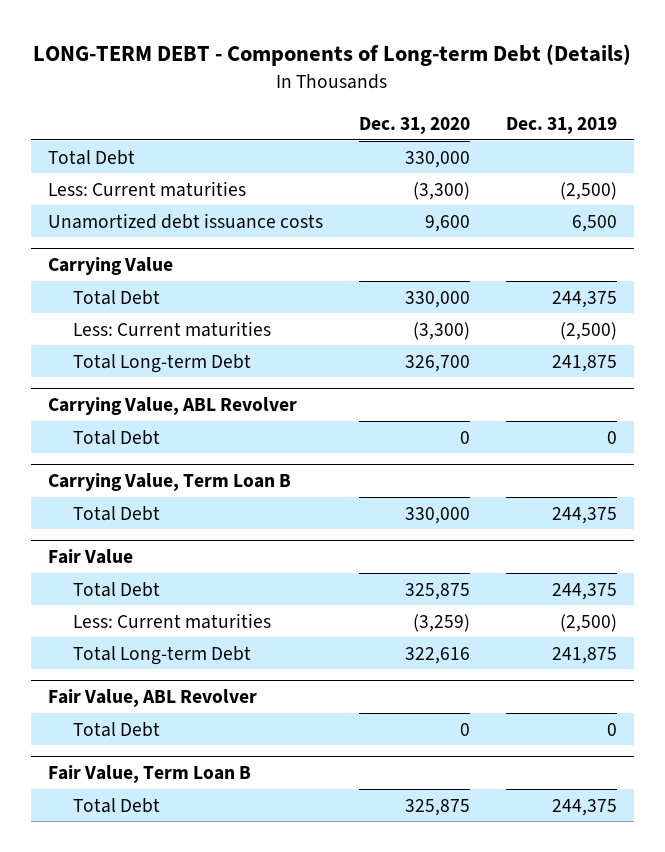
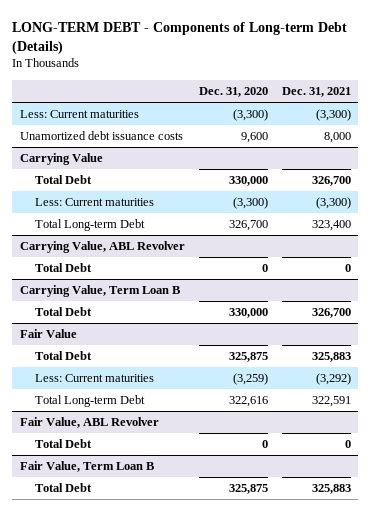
[505,117,617,135] Dec. 31, 2019 -> none
none -> [282,86,352,97] Dec. 31, 2021
[48,149,136,165] Total Debt -> none

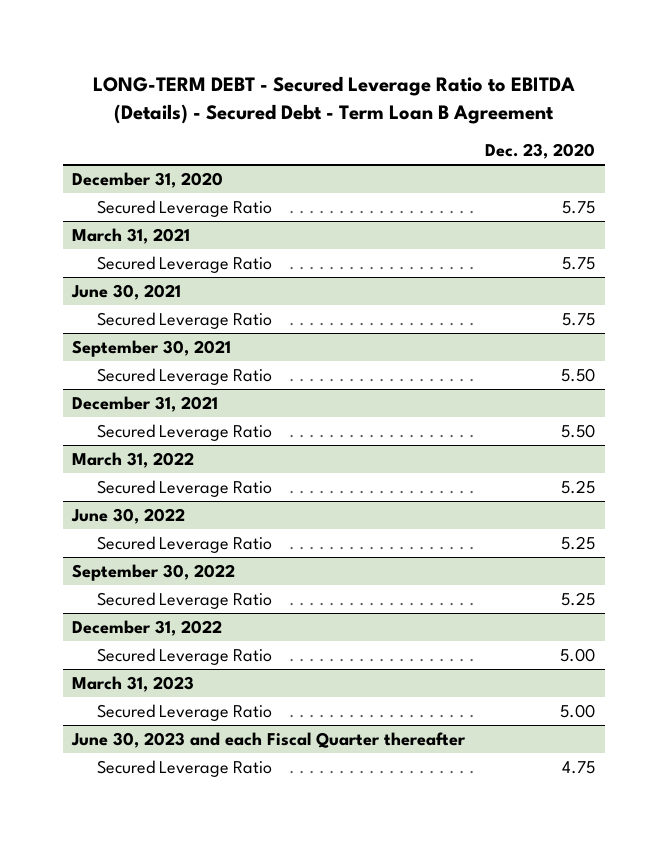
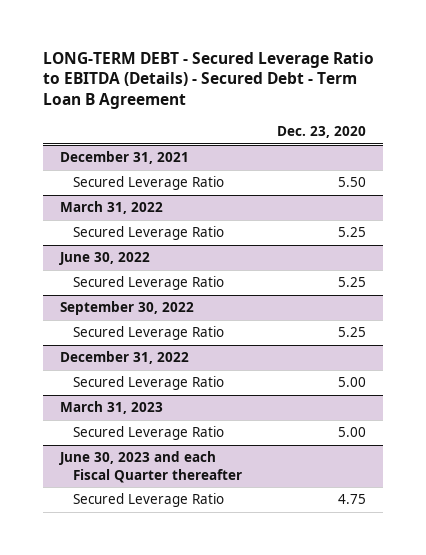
[72,171,224,188] December 31, 2020 -> none
[97,199,273,217] Secured Leverage Ratio -> none
[72,227,191,244] March 31, 2021 -> none
[97,255,273,273] Secured Leverage Ratio -> none
[71,283,182,300] June 30, 2021 -> none
[97,311,273,329] Secured Leverage Ratio -> none
[72,339,232,357] September 30, 2021 -> none
[97,367,273,385] Secured Leverage Ratio -> none

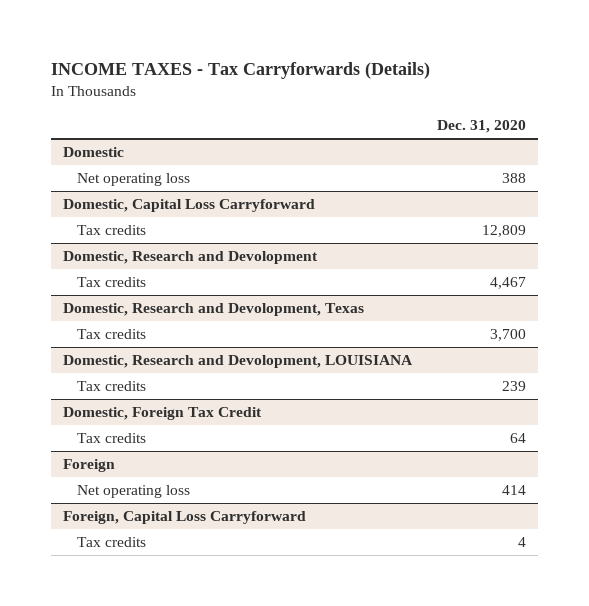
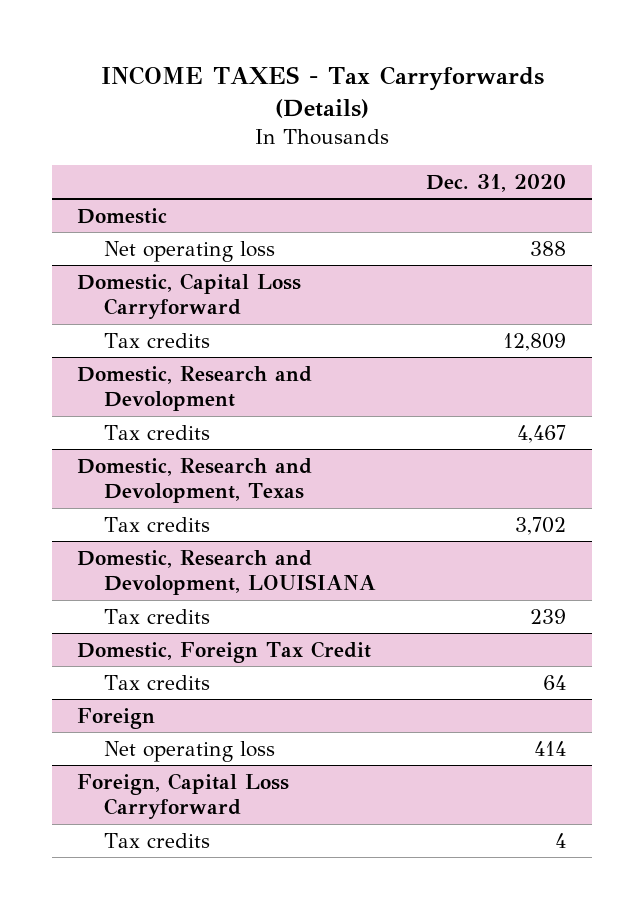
[489,329,526,342] 3,700 -> [515,516,567,535] 3,702

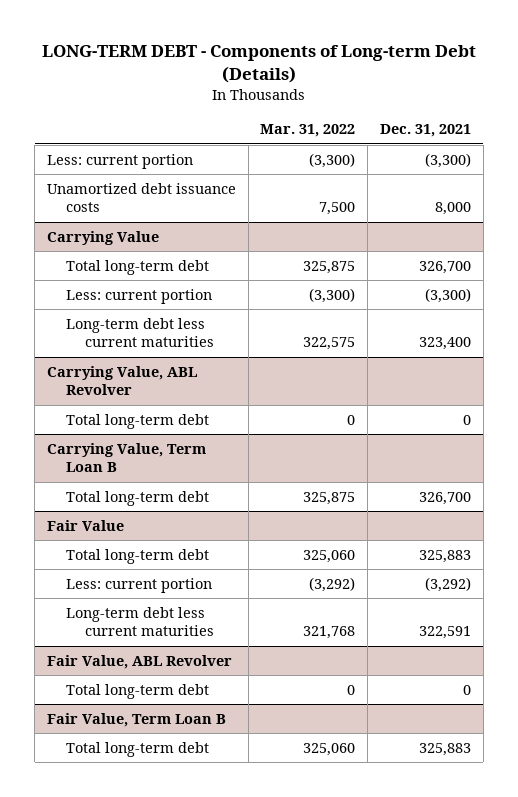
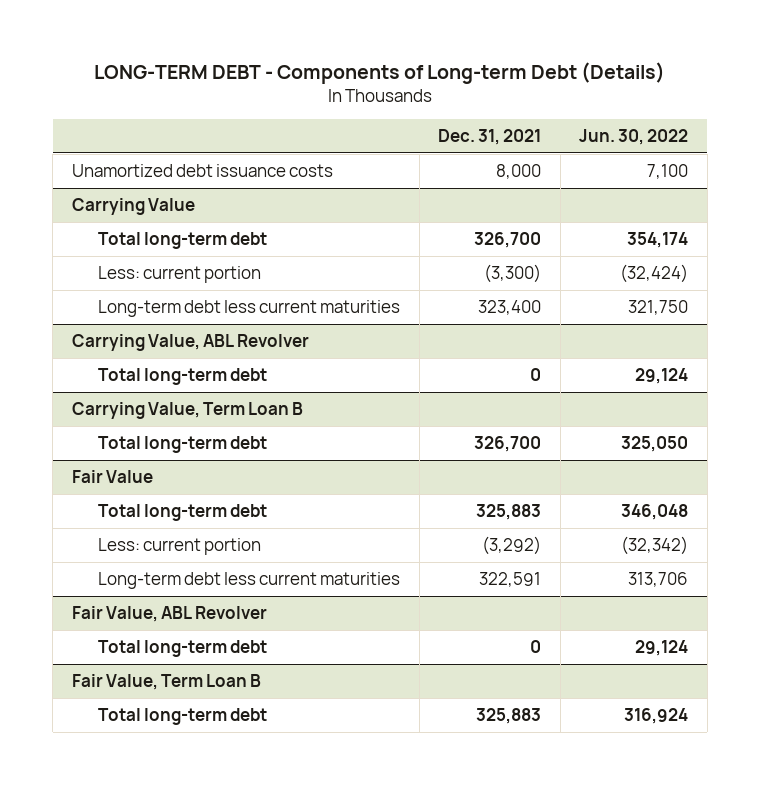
[260,124,356,138] Mar. 31, 2022 -> none
none -> [579,128,689,145] Jun. 30, 2022
[46,153,193,169] Less: current portion -> none

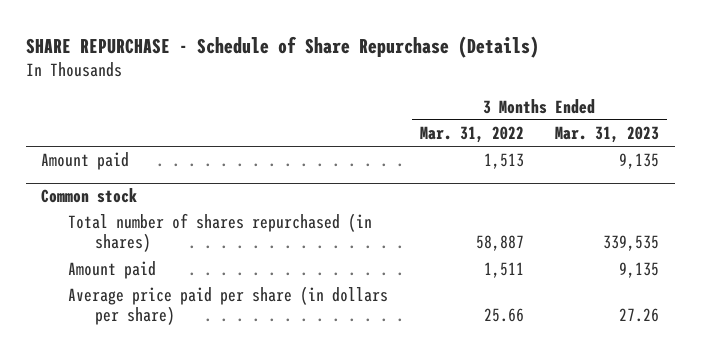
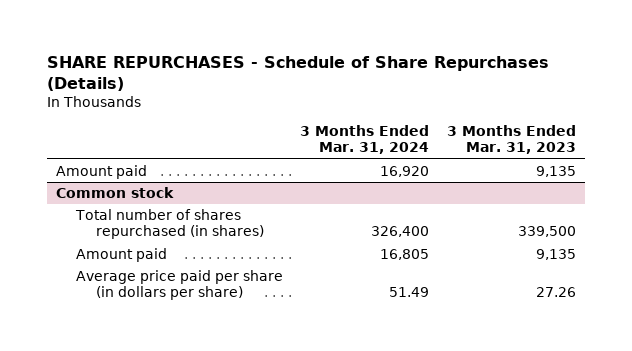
[25,35,539,58] SHARE REPURCHASE - Schedule of Share Repurchase (Details) -> [46,55,549,91] SHARE REPURCHASES - Schedule of Share Repurchases (Details)
[419,125,524,143] Mar. 31, 2022 -> none
none -> [300,125,430,155] 3 Months Ended Mar. 31, 2024
[603,235,660,252] 339,535 -> [517,226,576,238] 339,500

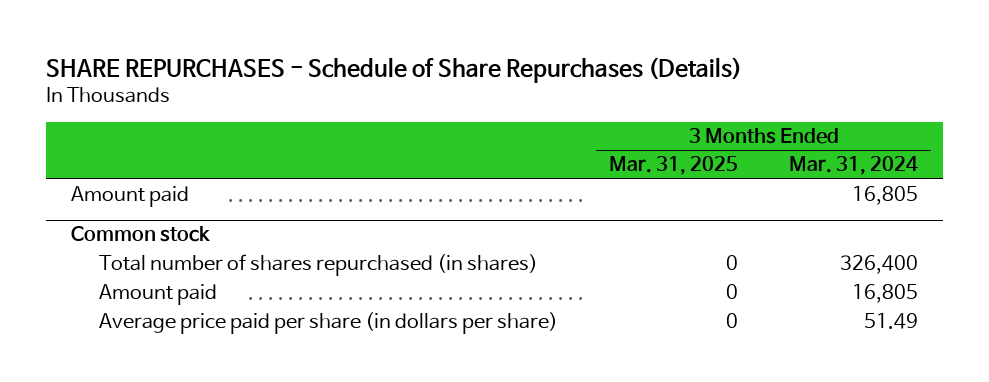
[446,125,576,155] 3 Months Ended Mar. 31, 2023 -> none
none -> [609,156,739,176] Mar. 31, 2025
[380,166,430,178] 16,920 -> [852,186,919,206] 16,805

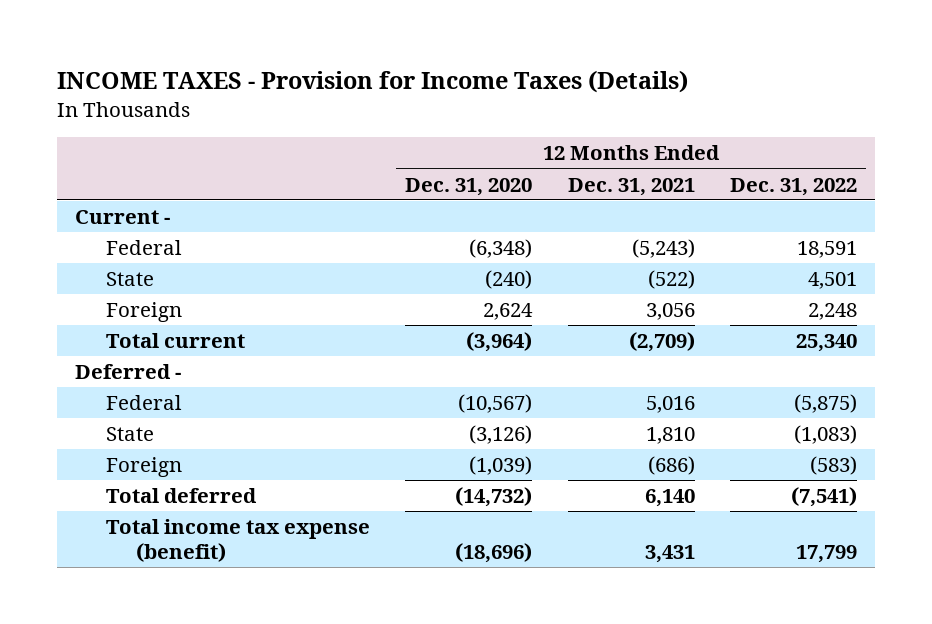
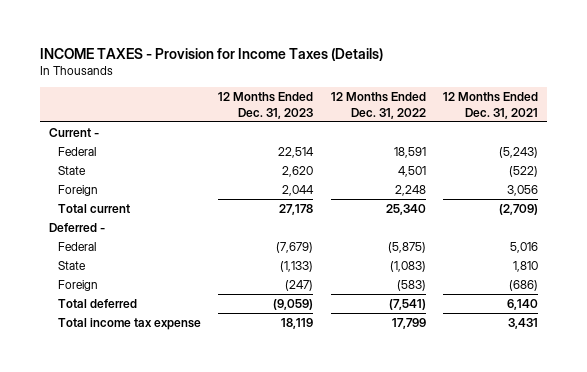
[405,177,533,196] Dec. 31, 2020 -> none
none -> [218,92,314,119] 12 Months Ended Dec. 31, 2023
[105,518,370,562] Total income tax expense (benefit) -> [57,318,201,331] Total income tax expense

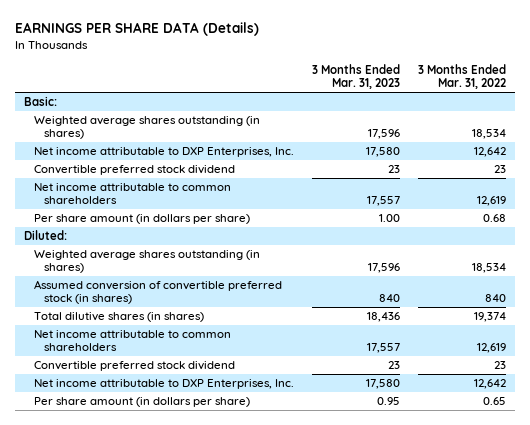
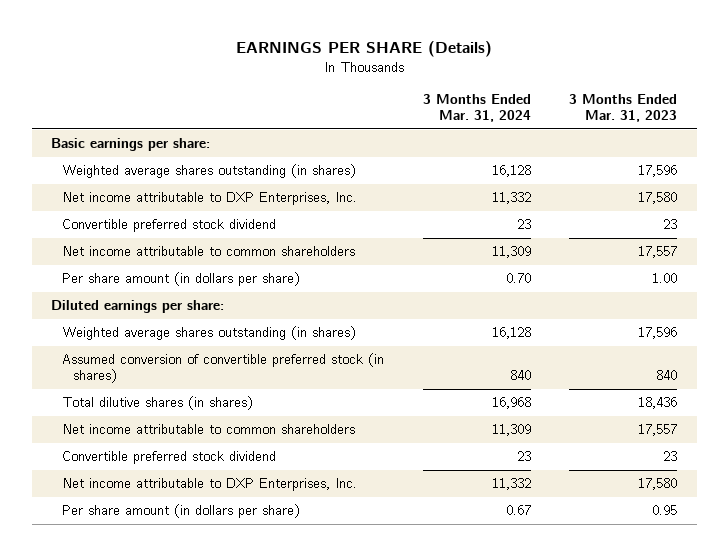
[15,22,260,37] EARNINGS PER SHARE DATA (Details) -> [236,41,493,58] EARNINGS PER SHARE (Details)
[417,63,506,90] 3 Months Ended Mar. 31, 2022 -> none
none -> [422,94,531,123] 3 Months Ended Mar. 31, 2024
[24,96,58,107] Basic: -> [50,138,210,152] Basic earnings per share:
[24,230,68,241] Diluted: -> [50,300,224,314] Diluted earnings per share:

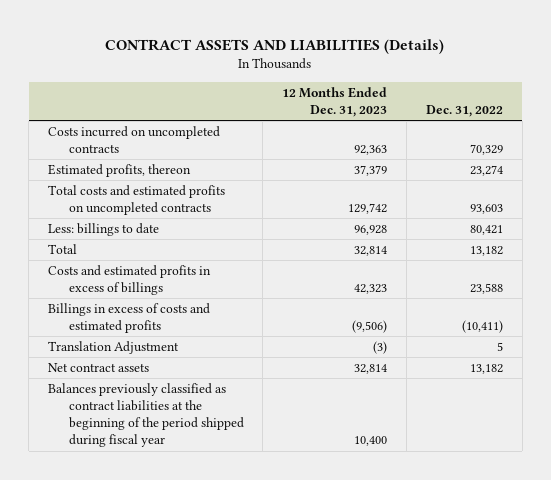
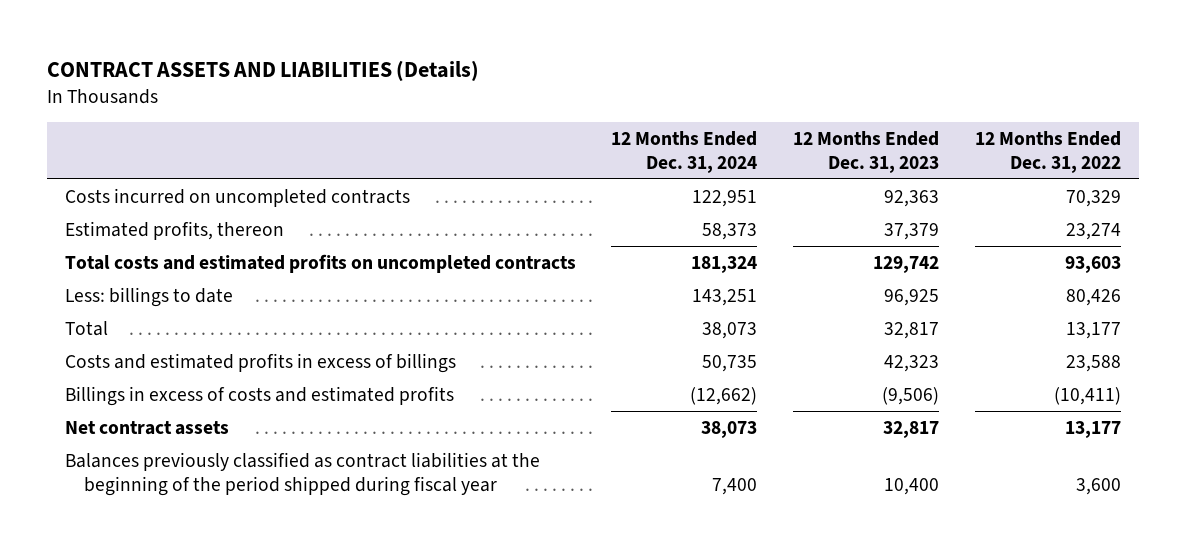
[425,105,503,118] Dec. 31, 2022 -> none
none -> [611,130,758,173] 12 Months Ended Dec. 31, 2024
none -> [975,130,1122,173] 12 Months Ended Dec. 31, 2022
[354,225,388,236] 96,928 -> [884,288,940,306] 96,925
[354,246,388,257] 32,814 -> [884,321,940,339] 32,817
[48,341,180,355] Translation Adjustment -> none
[354,364,388,375] 32,814 -> [883,420,940,438] 32,817

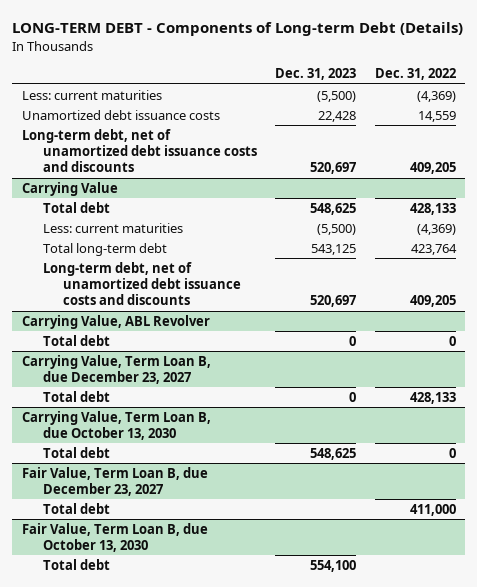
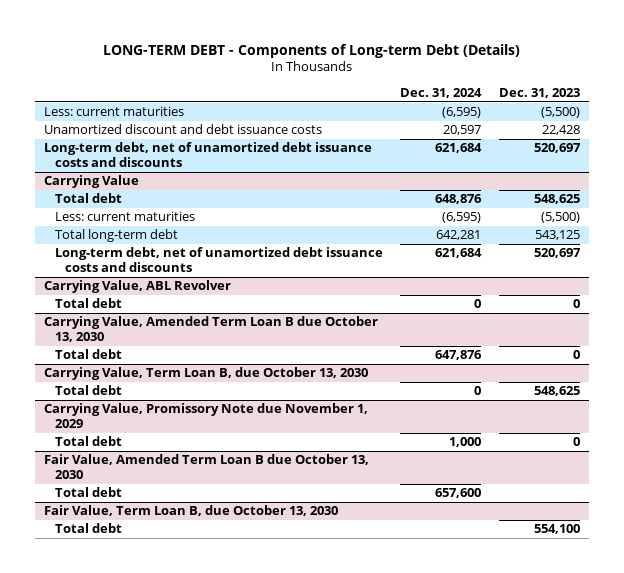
[374,68,456,81] Dec. 31, 2022 -> none
none -> [400,88,483,99] Dec. 31, 2024
[21,109,220,120] Unamortized debt issuance costs -> [44,124,323,135] Unamortized discount and debt issuance costs
[21,354,211,385] Carrying Value, Term Loan B, due December 23, 2027 -> none
none -> [44,316,379,343] Carrying Value, Amended Term Loan B due October 13, 2030
[21,466,208,497] Fair Value, Term Loan B, due December 23, 2027 -> none
none -> [44,403,369,429] Carrying Value, Promissory Note due November 1, 2029
none -> [54,436,122,447] Total debt
none -> [44,454,370,480] Fair Value, Amended Term Loan B due October 13, 2030

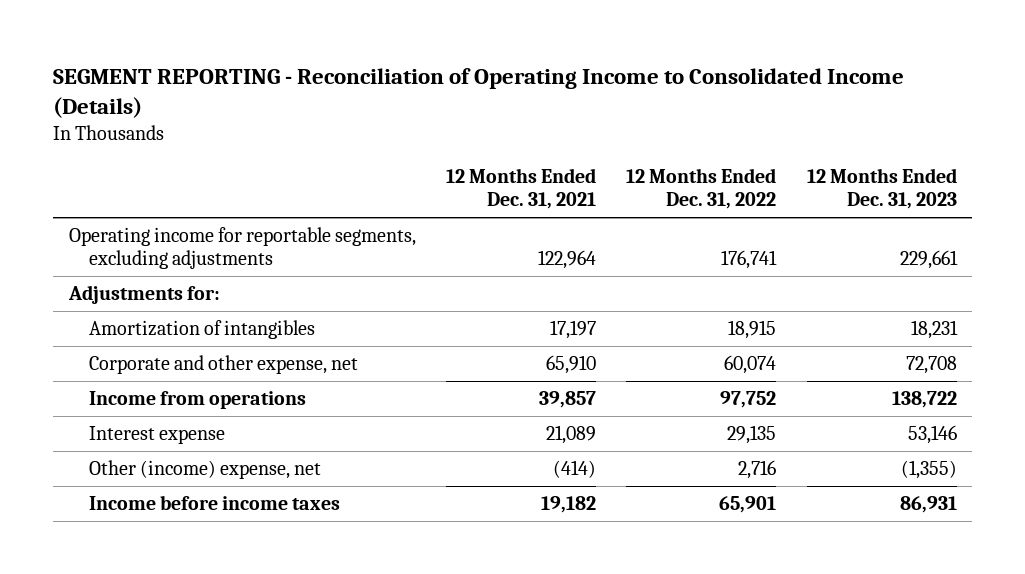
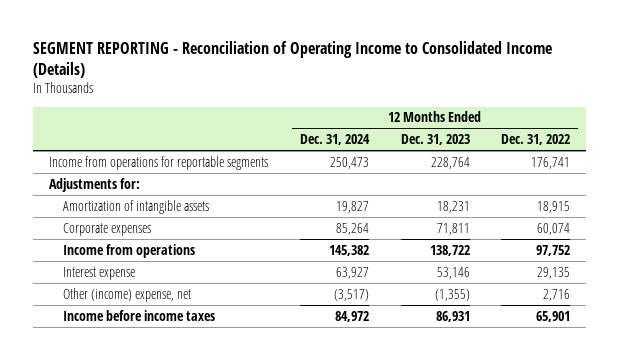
[445,168,596,210] 12 Months Ended Dec. 31, 2021 -> none
none -> [299,134,370,146] Dec. 31, 2024
[68,226,416,269] Operating income for reportable segments, excluding adjustments -> [49,155,269,170] Income from operations for reportable segments
[899,249,958,269] 229,661 -> [430,156,470,169] 228,764
[89,354,359,374] Corporate and other expense, net -> none
[89,319,316,339] Amortization of intangibles -> [63,199,210,214] Amortization of intangible assets
none -> [63,222,152,236] Corporate expenses

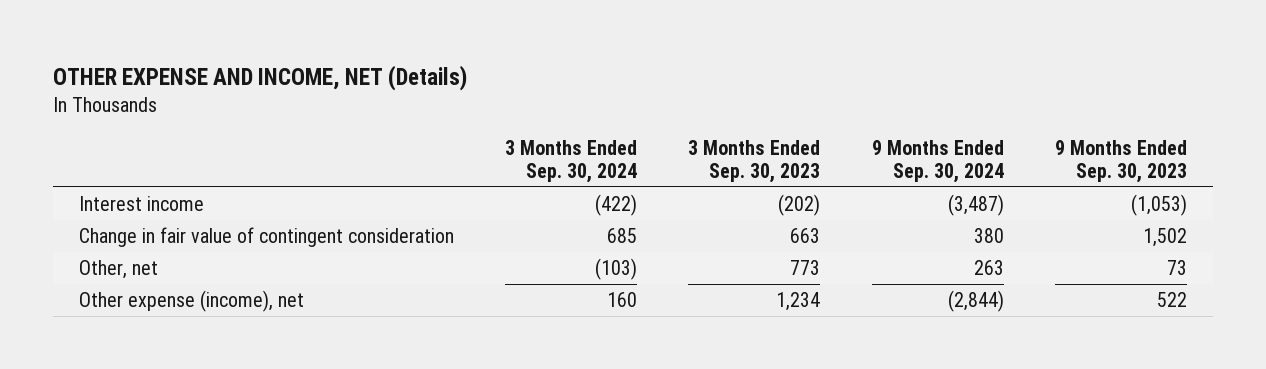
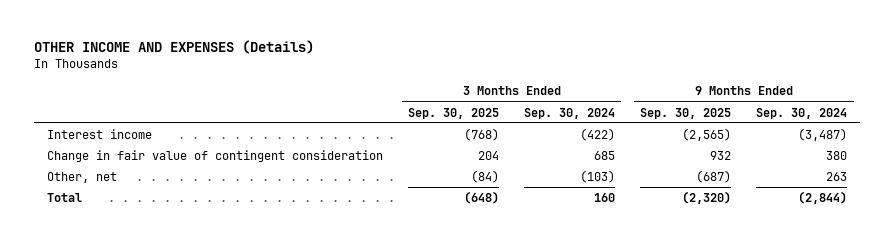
[53,64,468,91] OTHER EXPENSE AND INCOME, NET (Details) -> [34,40,315,55] OTHER INCOME AND EXPENSES (Details)
[688,139,821,184] 3 Months Ended Sep. 30, 2023 -> none
[1054,139,1187,184] 9 Months Ended Sep. 30, 2023 -> none
none -> [407,107,499,119] Sep. 30, 2025
none -> [640,107,732,119] Sep. 30, 2025
[79,289,305,312] Other expense (income), net -> [46,193,82,203] Total

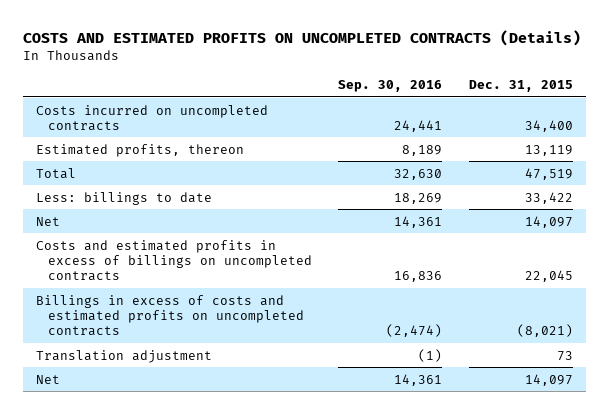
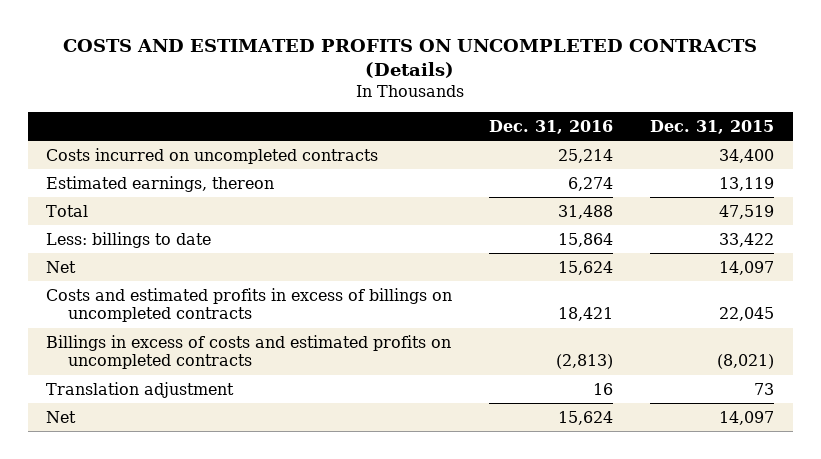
[338,79,443,92] Sep. 30, 2016 -> none
none -> [489,119,614,134] Dec. 31, 2016
[36,143,245,157] Estimated profits, thereon -> [46,175,275,192] Estimated earnings, thereon

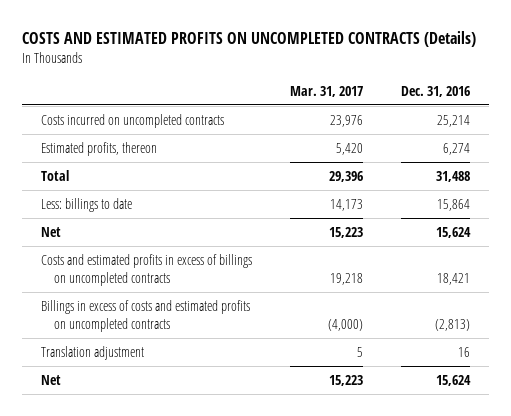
[650,119,775,134] Dec. 31, 2015 -> none
none -> [290,85,364,97] Mar. 31, 2017
[46,175,275,192] Estimated earnings, thereon -> [41,141,158,156] Estimated profits, thereon

